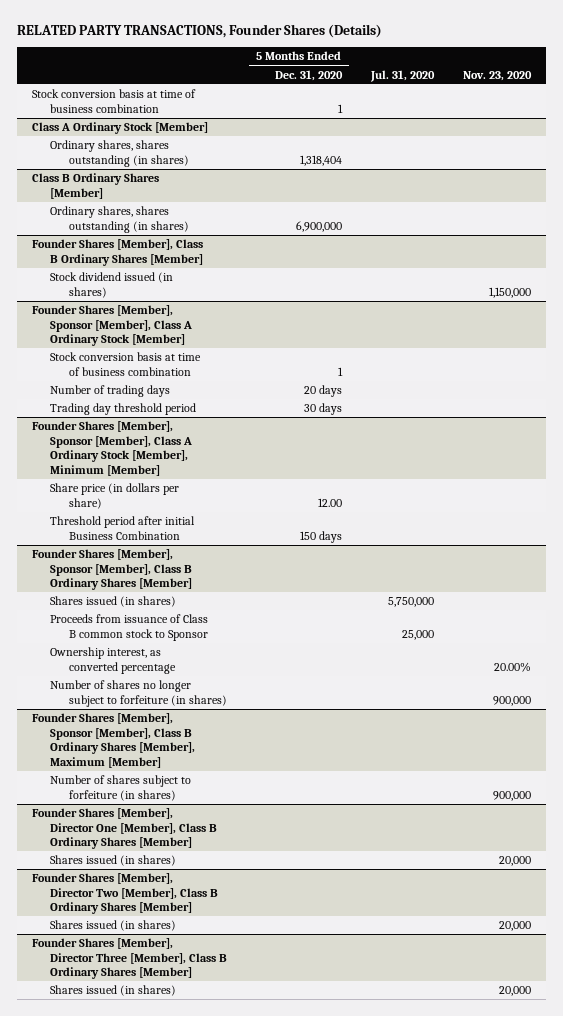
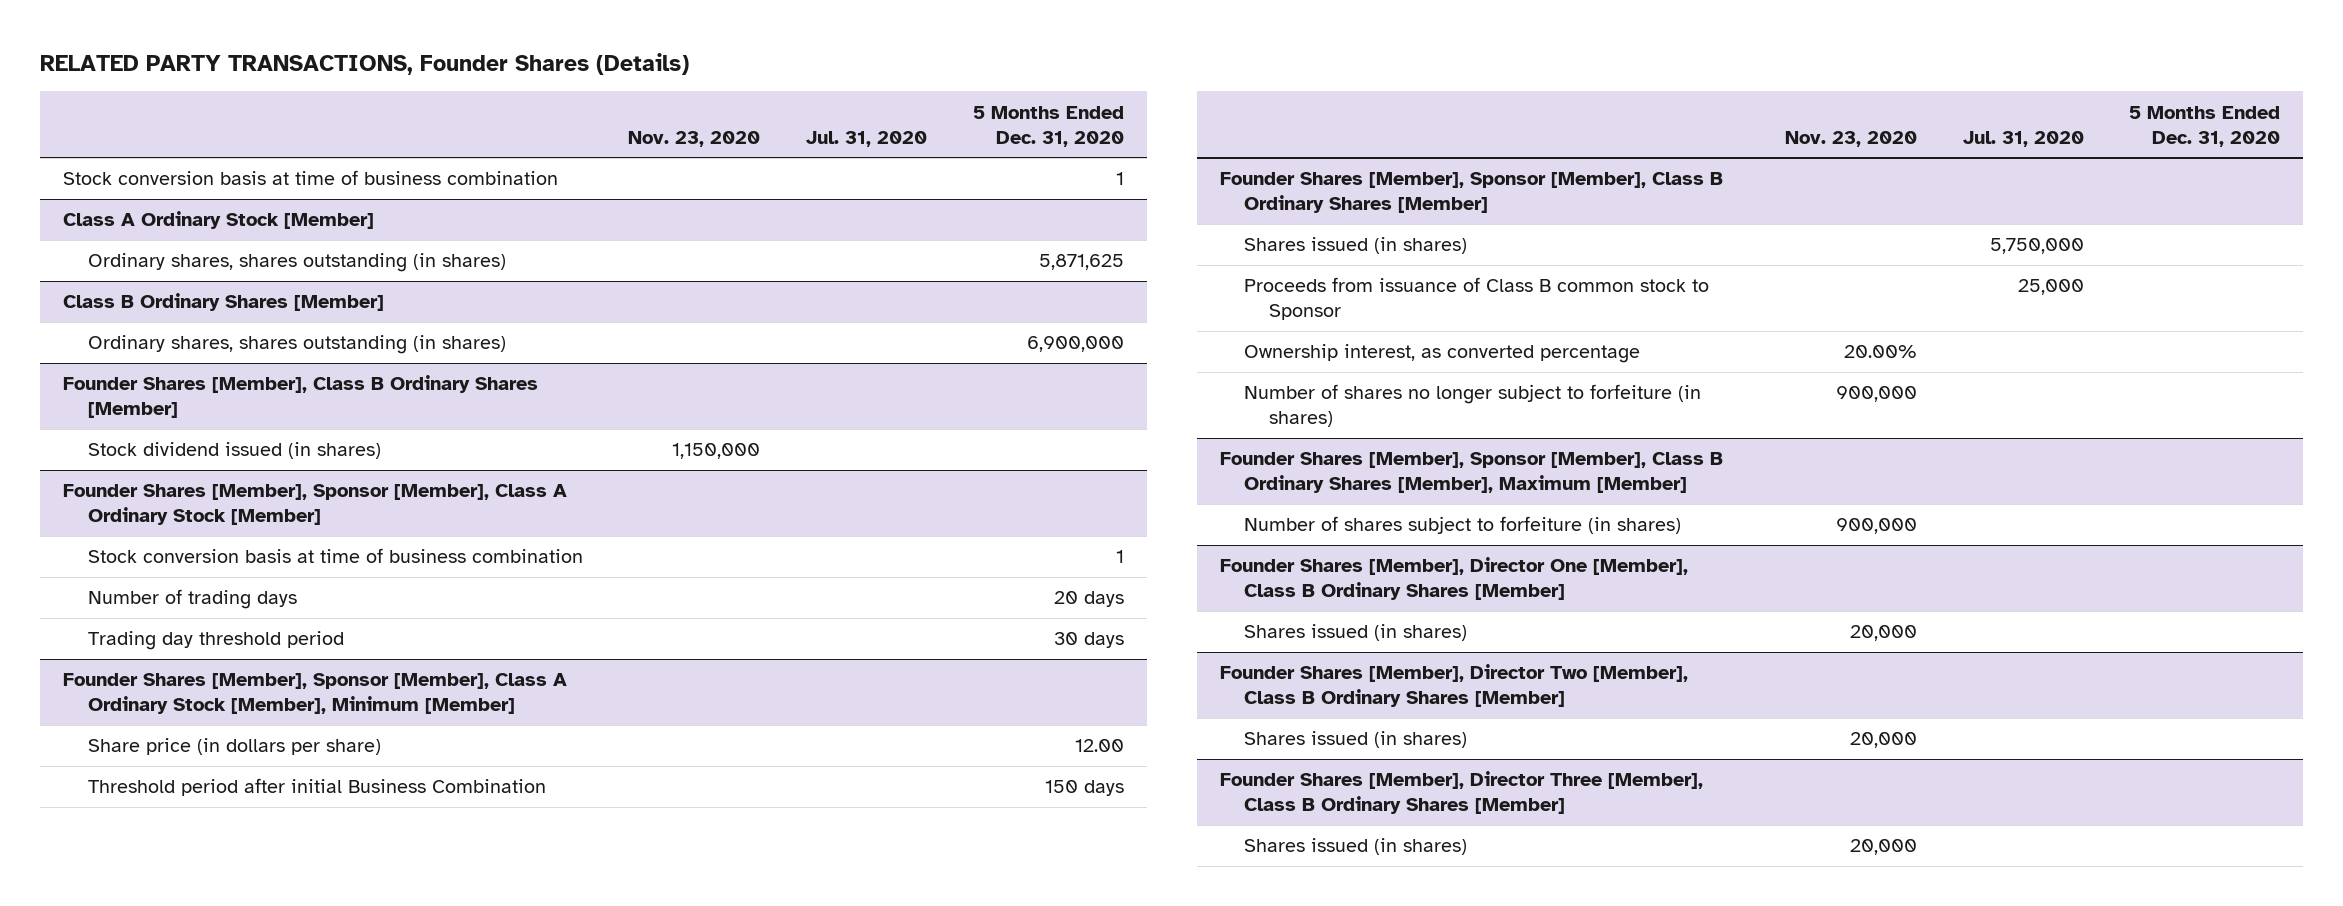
[299,154,342,166] 1,318,404 -> [1038,254,1124,271] 5,871,625

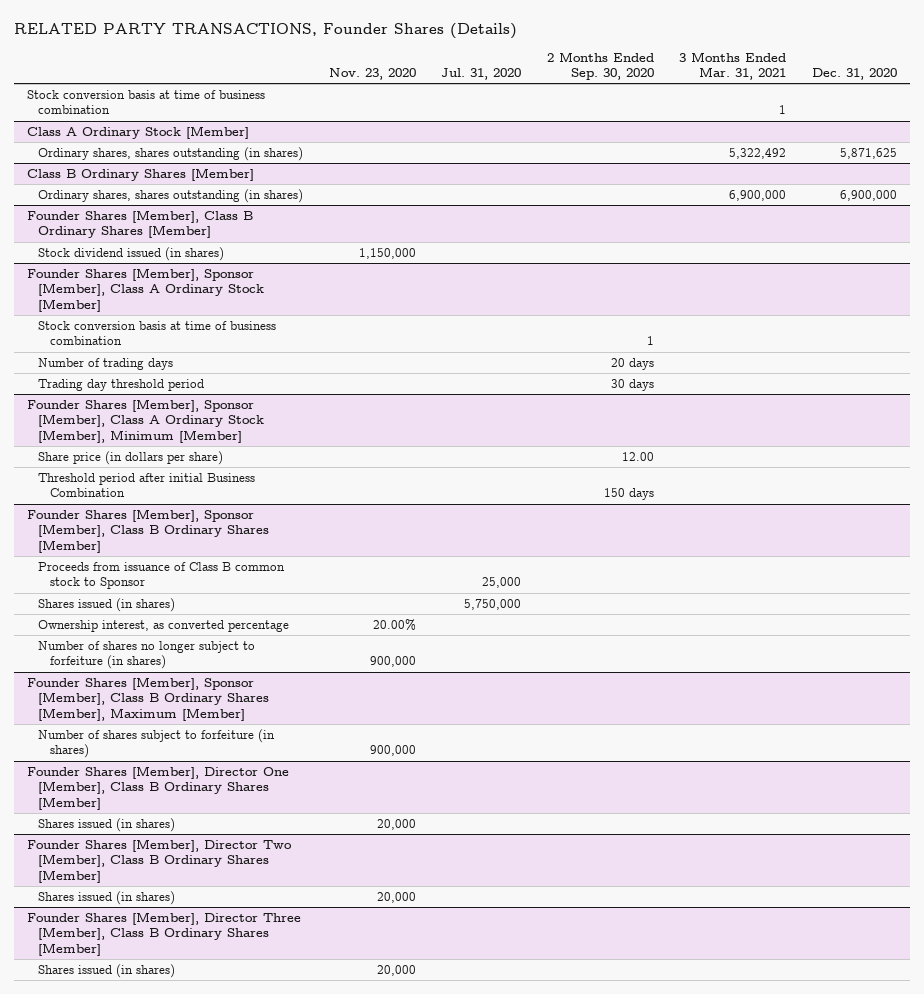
[972,105,1124,147] 5 Months Ended Dec. 31, 2020 -> none
none -> [546,51,654,81] 2 Months Ended Sep. 30, 2020
none -> [679,51,787,81] 3 Months Ended Mar. 31, 2021
none -> [811,68,897,81] Dec. 31, 2020
[1244,237,1468,255] Shares issued (in shares) -> [38,597,176,612] Shares issued (in shares)

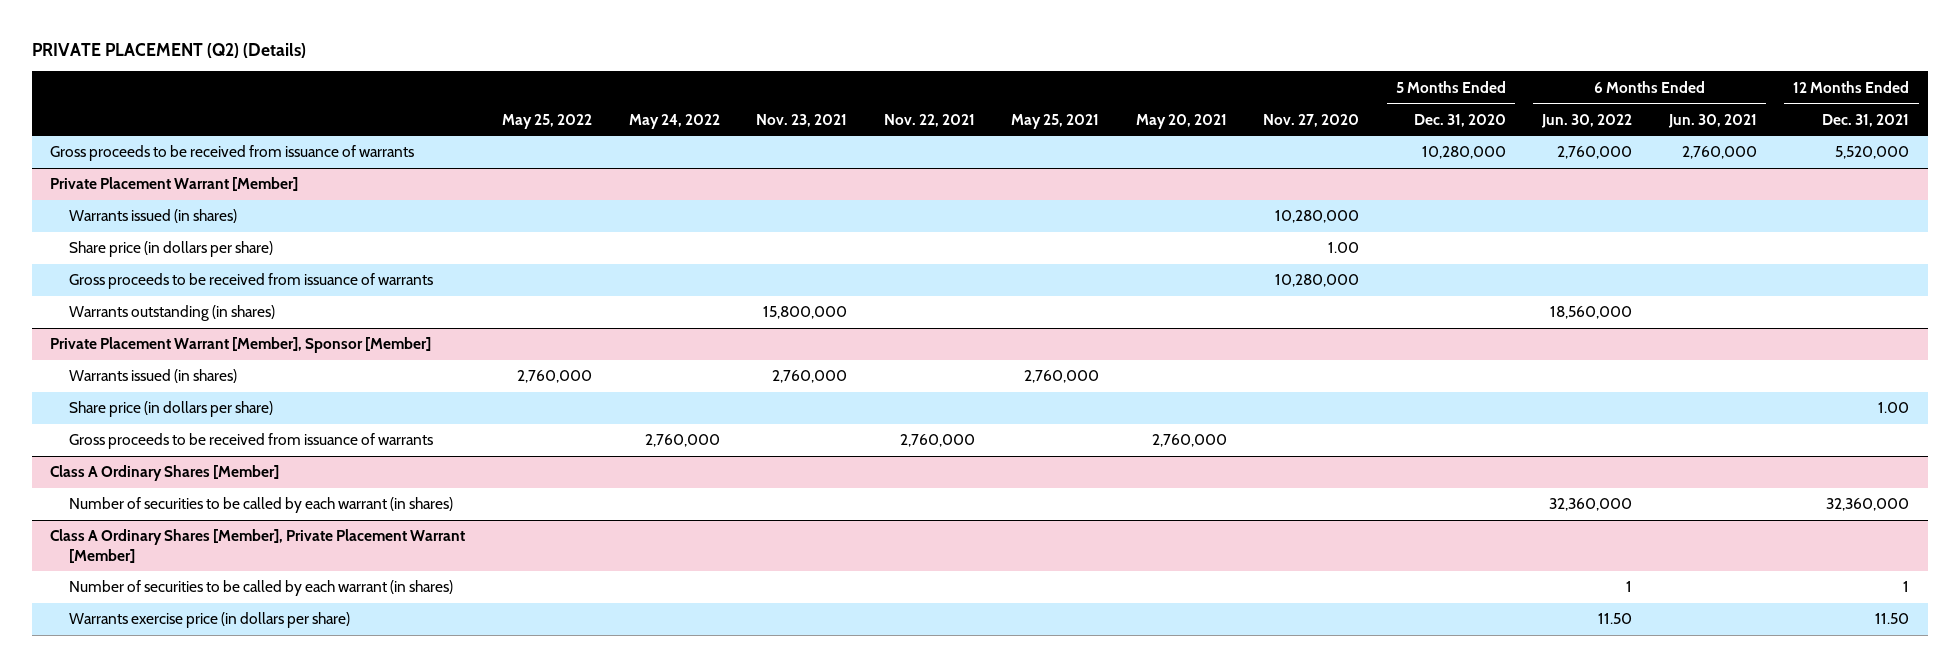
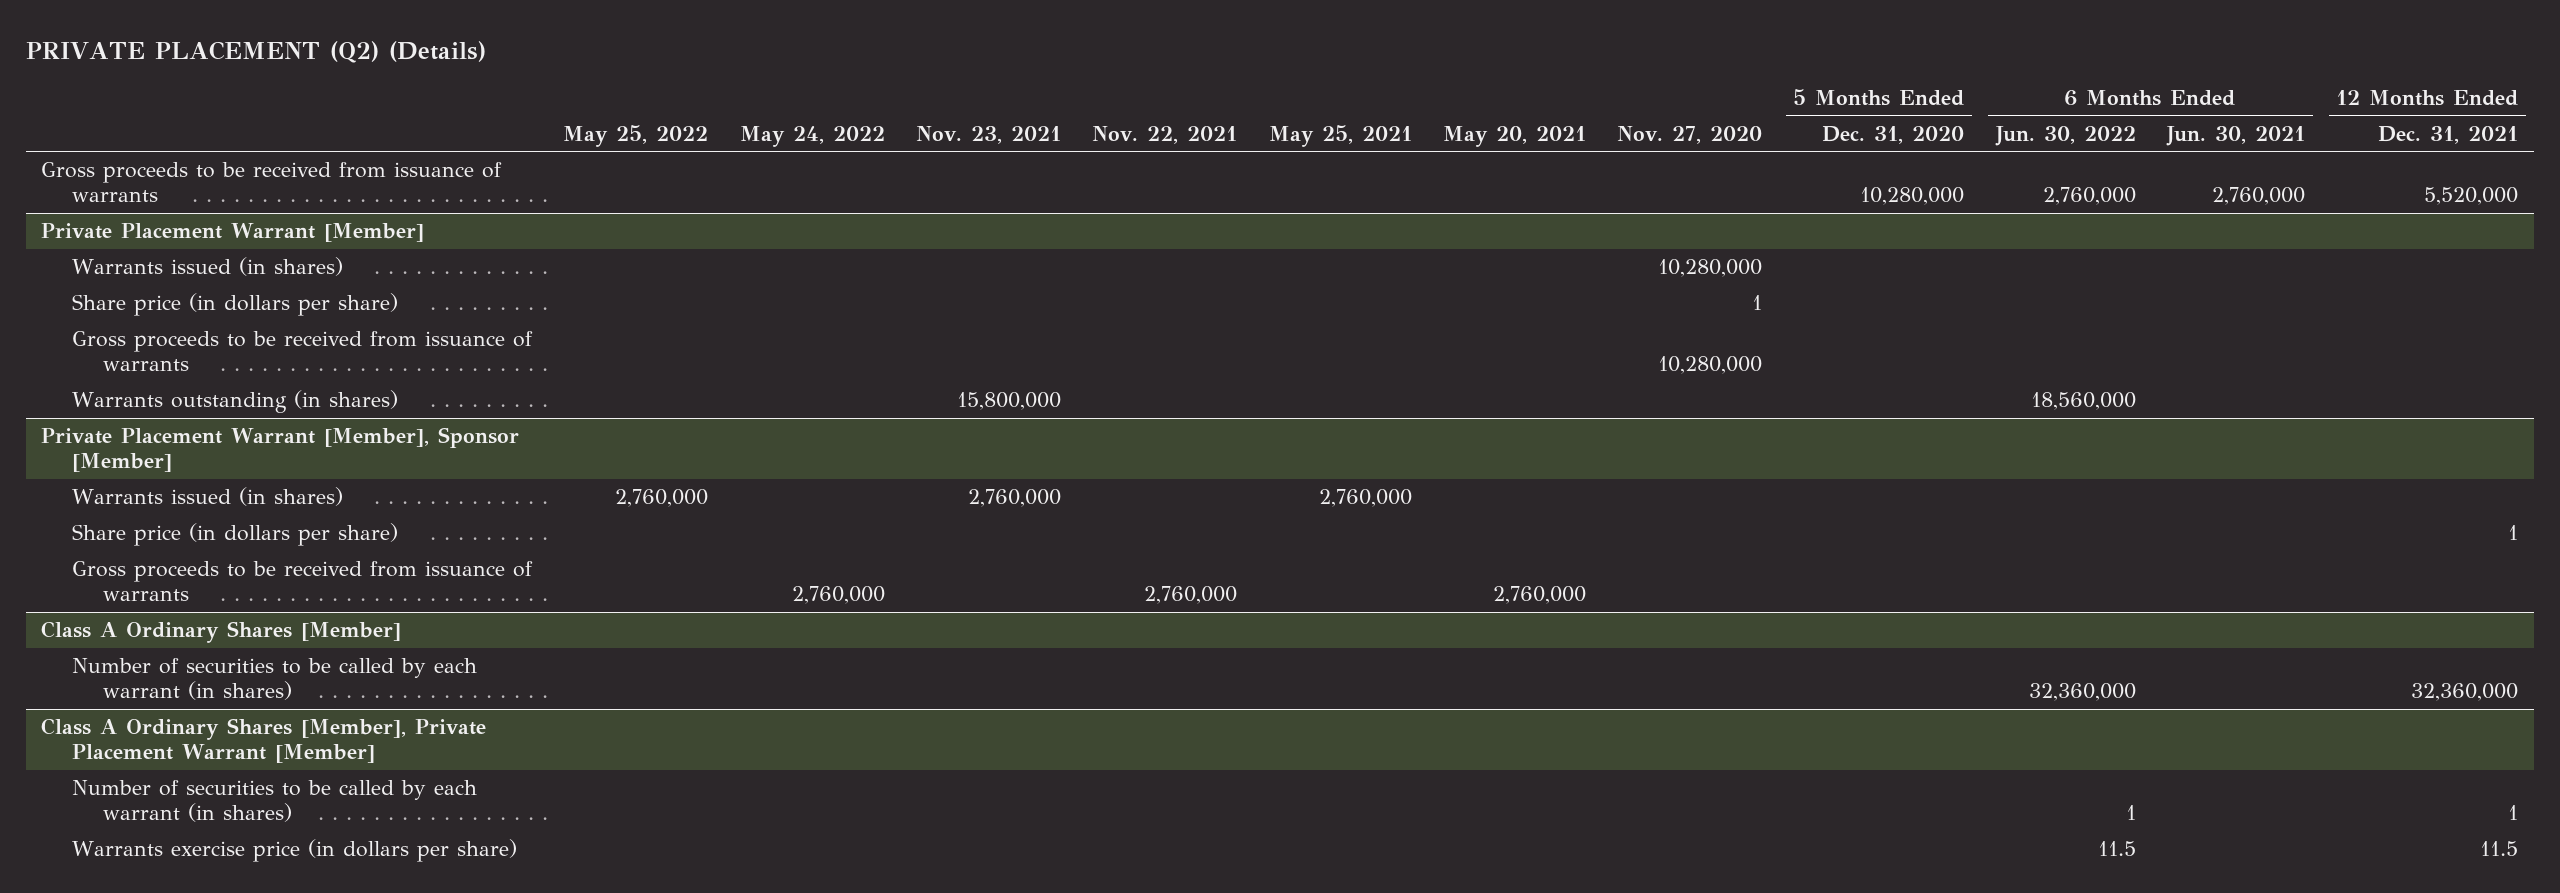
[1328,242,1360,254] 1.00 -> [1752,295,1763,311] 1
[1878,402,1910,414] 1.00 -> [2508,525,2519,541] 1
[1598,613,1633,625] 11.50 -> [2097,841,2136,857] 11.5
[1875,613,1910,625] 11.50 -> [2480,841,2519,857] 11.5

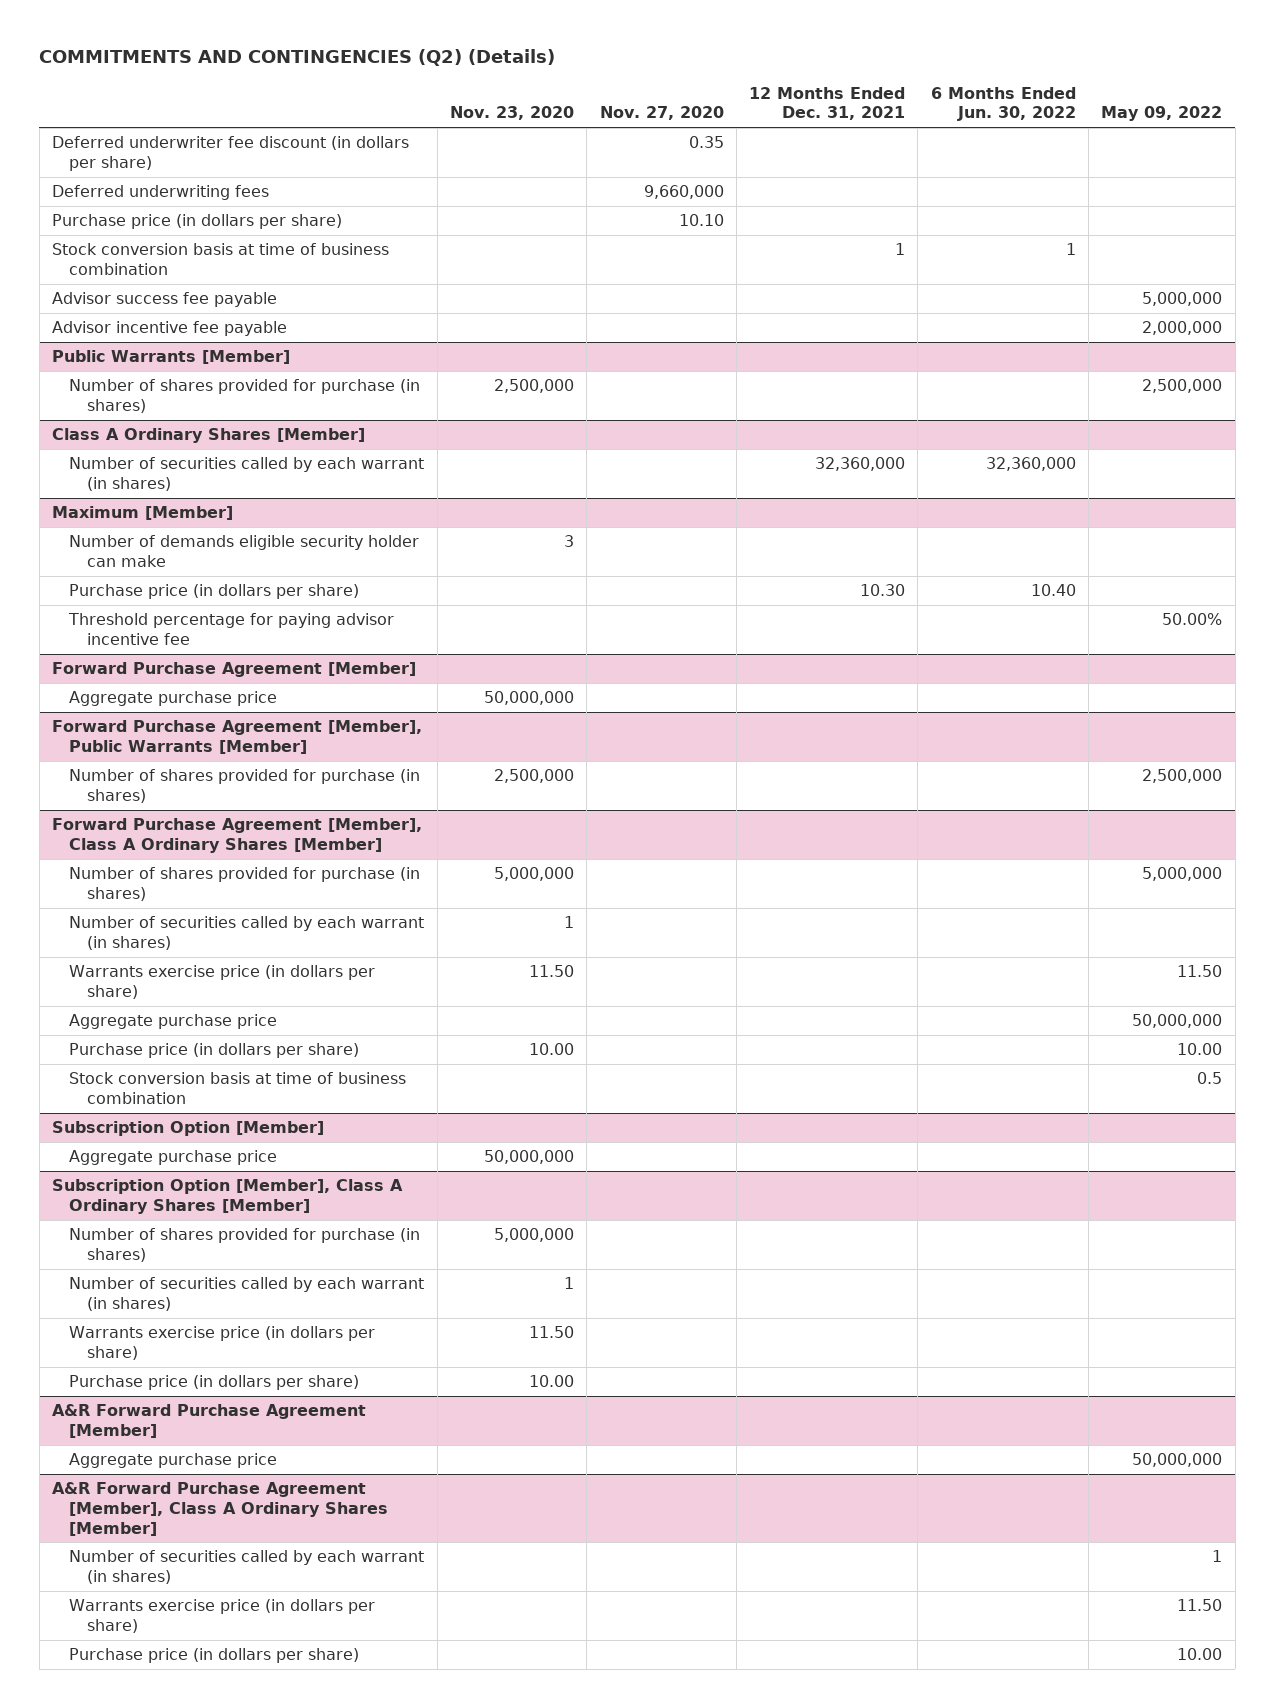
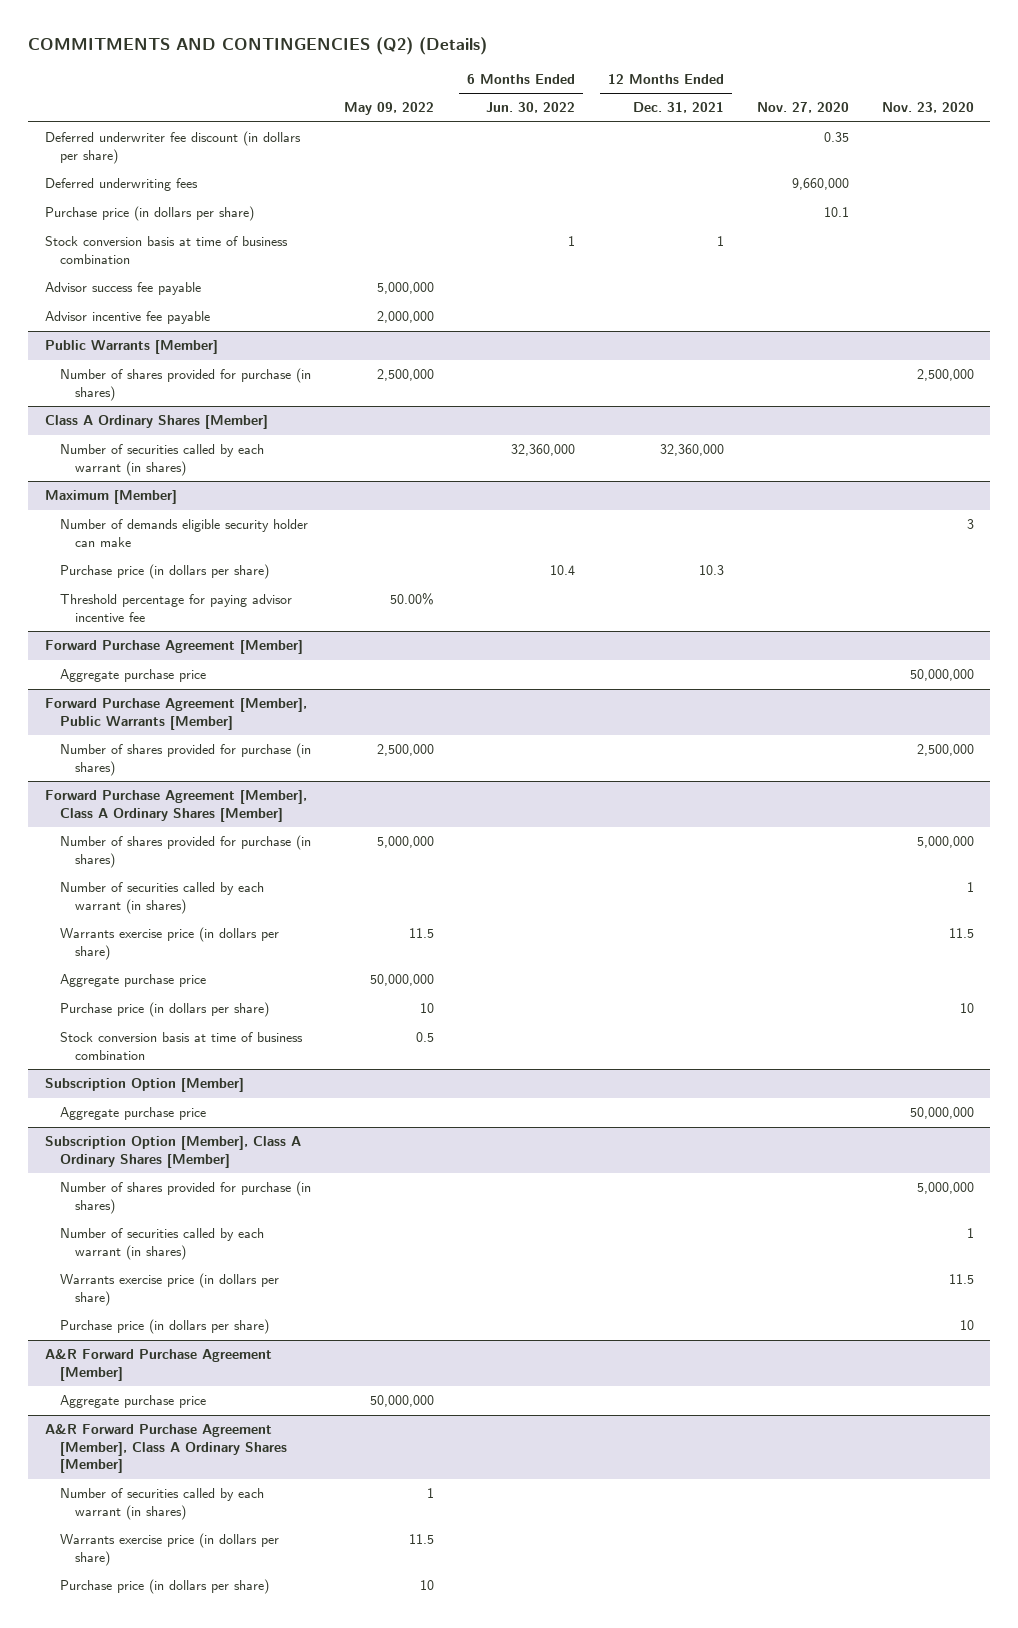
[678,214,724,227] 10.10 -> [823,207,849,218] 10.1
[860,584,906,597] 10.30 -> [698,565,724,576] 10.3
[1030,584,1076,597] 10.40 -> [549,565,575,576] 10.4
[528,965,574,978] 11.50 -> [948,928,974,939] 11.5
[1177,965,1223,978] 11.50 -> [408,928,434,939] 11.5
[528,1043,574,1056] 10.00 -> [959,1003,974,1014] 10
[1177,1043,1223,1056] 10.00 -> [419,1003,434,1014] 10
[528,1326,574,1339] 11.50 -> [948,1274,974,1285] 11.5
[528,1375,574,1388] 10.00 -> [959,1320,974,1331] 10
[1177,1599,1223,1612] 11.50 -> [408,1534,434,1545] 11.5
[1177,1648,1223,1661] 10.00 -> [419,1580,434,1591] 10

